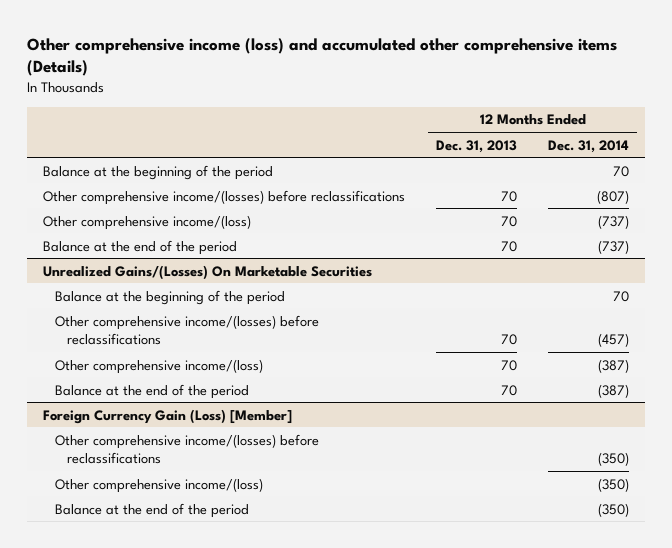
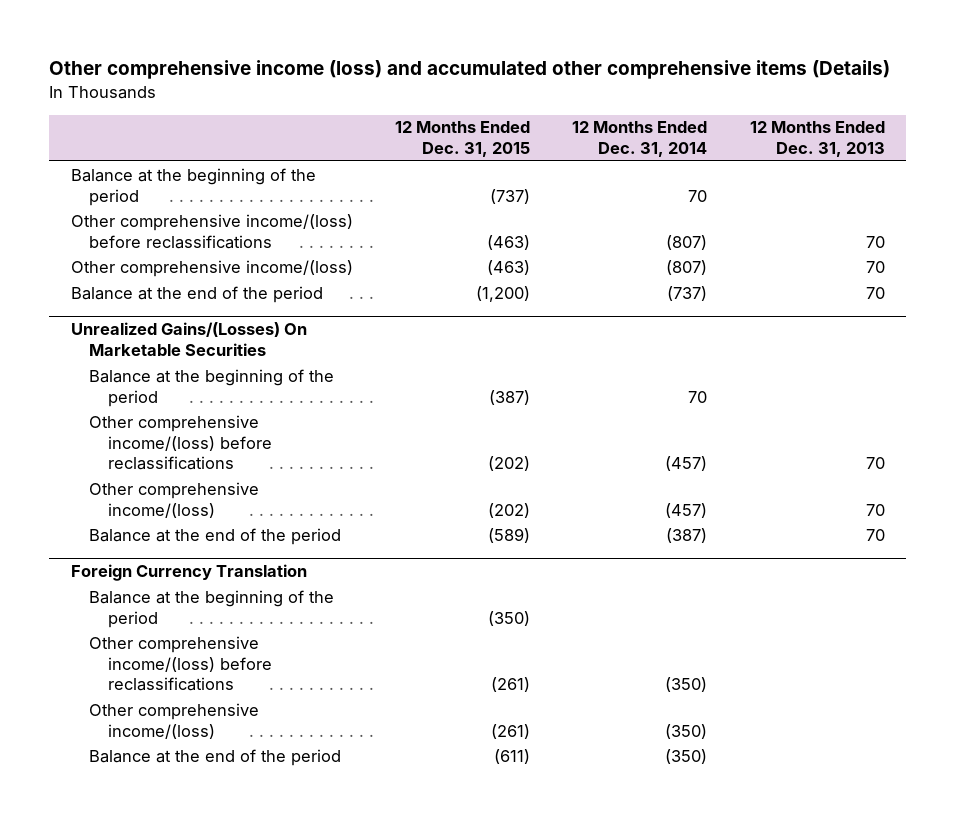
none -> [394,121,530,158] 12 Months Ended Dec. 31, 2015
[42,189,405,205] Other comprehensive income/(losses) before reclassifications -> [70,213,353,249] Other comprehensive income/(loss) before reclassifications
[598,214,630,229] (737) -> [666,259,708,275] (807)
[54,314,319,346] Other comprehensive income/(losses) before reclassifications -> [89,414,272,471] Other comprehensive income/(loss) before reclassifications
[598,358,630,373] (387) -> [665,502,708,518] (457)
[42,408,292,424] Foreign Currency Gain (Loss) [Member] -> [70,564,307,582] Foreign Currency Translation
none -> [89,589,335,628] Balance at the beginning of the period
[54,433,319,465] Other comprehensive income/(losses) before reclassifications -> [89,635,272,692] Other comprehensive income/(loss) before reclassifications

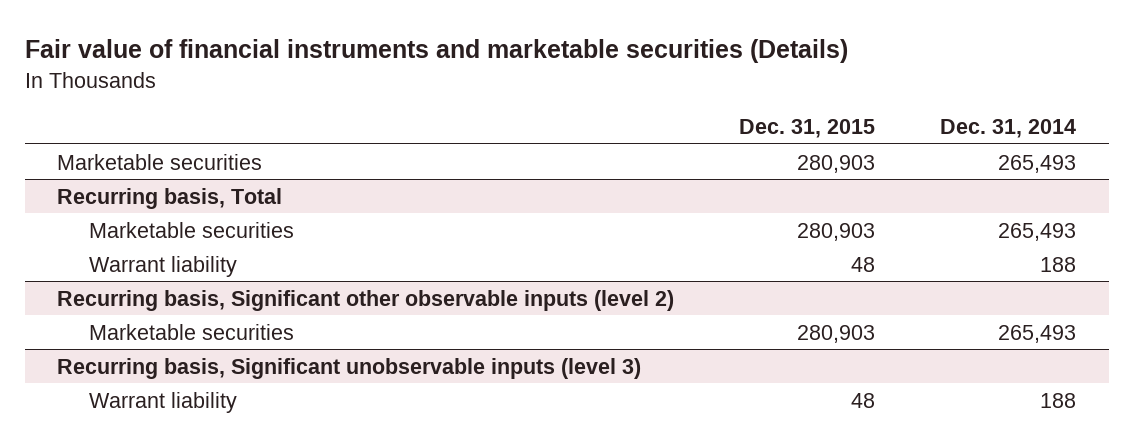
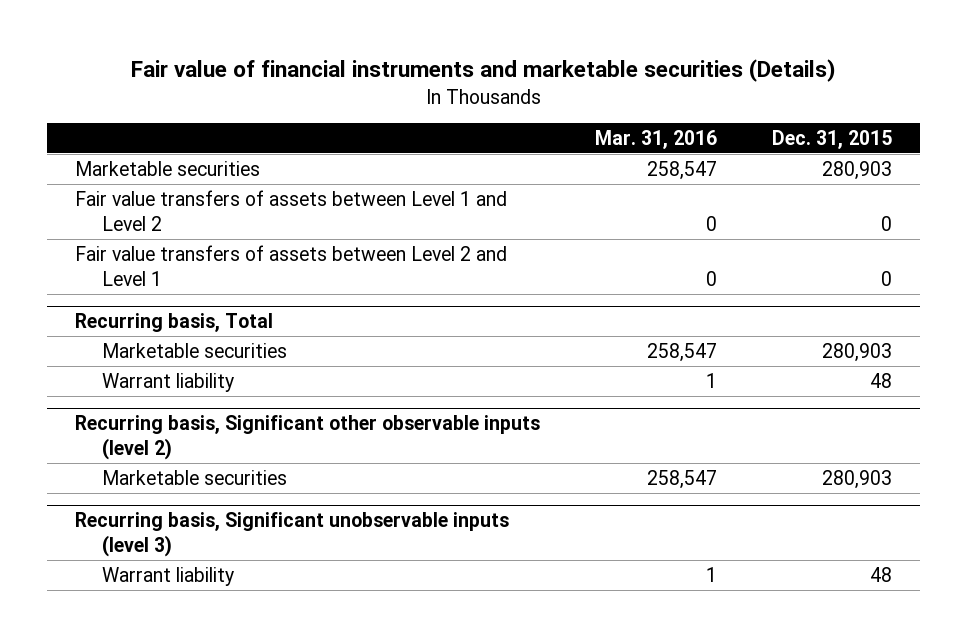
[940,119,1077,139] Dec. 31, 2014 -> none
none -> [595,129,718,149] Mar. 31, 2016
none -> [74,189,507,231] Fair value transfers of assets between Level 1 and Level 2
none -> [74,244,507,286] Fair value transfers of assets between Level 2 and Level 1

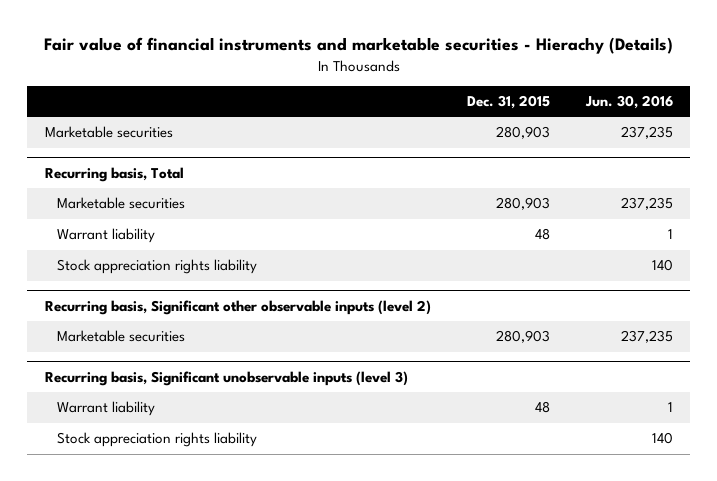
[130,59,836,83] Fair value of financial instruments and marketable securities (Details) -> [43,37,673,55] Fair value of financial instruments and marketable securities - Hierachy (Details)
[595,129,718,149] Mar. 31, 2016 -> none
none -> [584,94,673,109] Jun. 30, 2016
[74,189,507,231] Fair value transfers of assets between Level 1 and Level 2 -> none
[74,244,507,286] Fair value transfers of assets between Level 2 and Level 1 -> none
none -> [57,259,258,275] Stock appreciation rights liability
none -> [57,432,258,448] Stock appreciation rights liability

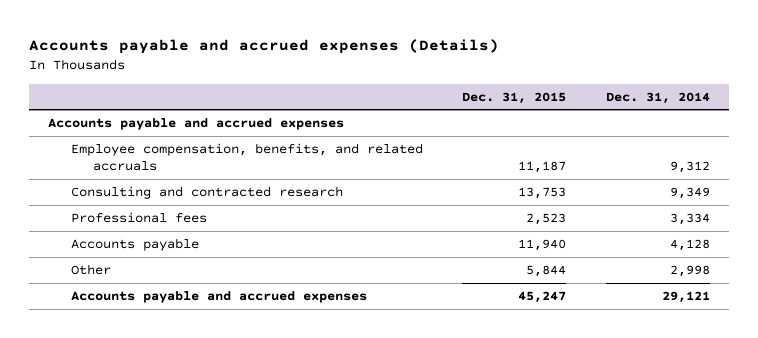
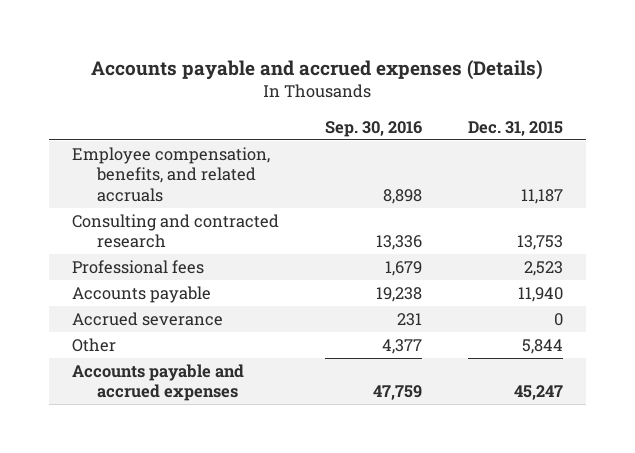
[605,91,710,104] Dec. 31, 2014 -> none
none -> [324,120,422,137] Sep. 30, 2016
[48,118,345,131] Accounts payable and accrued expenses -> none
none -> [71,311,223,326] Accrued severance

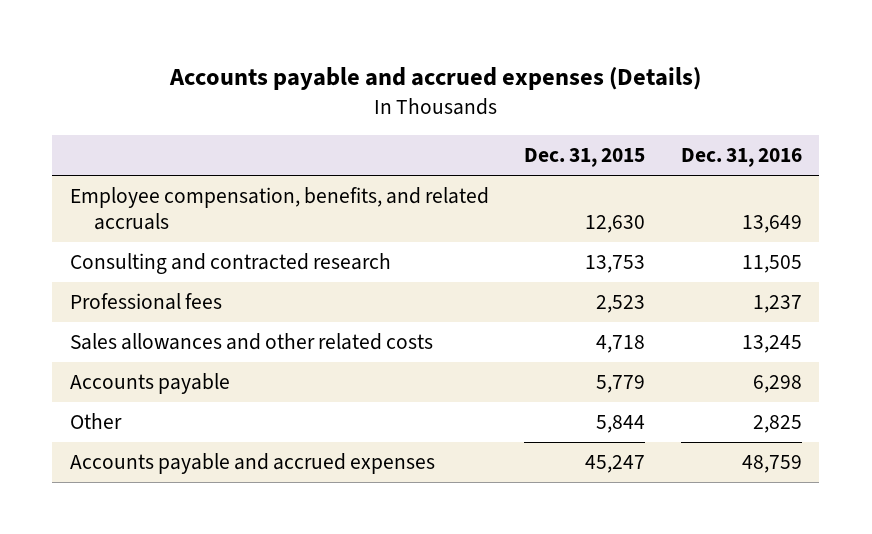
[324,120,422,137] Sep. 30, 2016 -> none
none -> [680,148,802,168] Dec. 31, 2016
[520,189,563,205] 11,187 -> [585,214,646,233] 12,630
[71,311,223,326] Accrued severance -> none
none -> [70,332,434,350] Sales allowances and other related costs
[517,286,563,302] 11,940 -> [596,374,646,393] 5,779

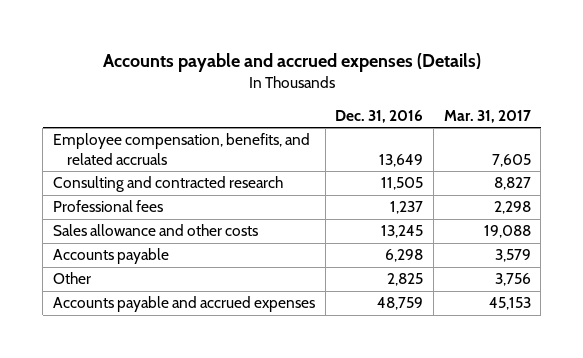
[524,148,646,168] Dec. 31, 2015 -> none
none -> [443,109,531,123] Mar. 31, 2017
[70,332,434,350] Sales allowances and other related costs -> [52,224,258,237] Sales allowance and other costs

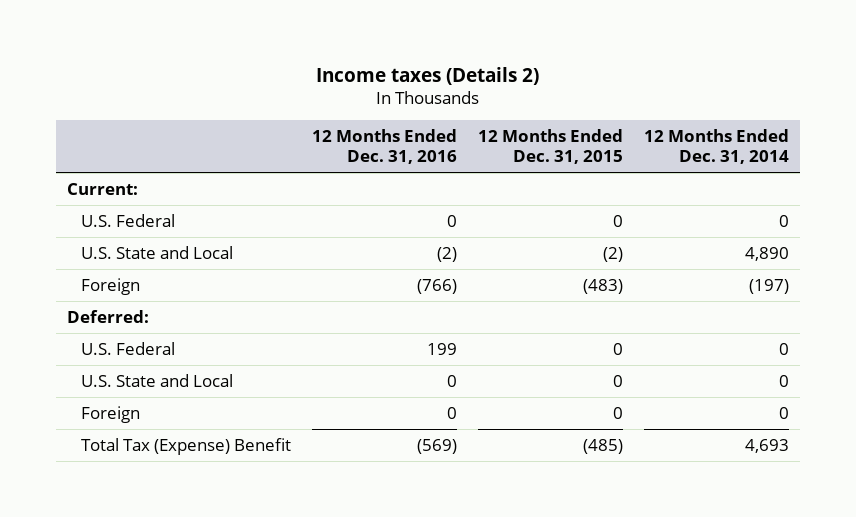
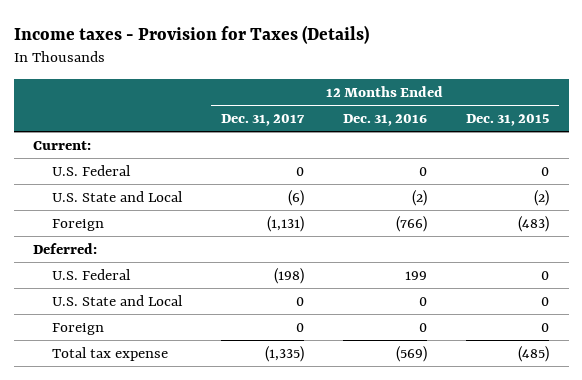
[316,66,540,85] Income taxes (Details 2) -> [13,24,369,44] Income taxes - Provision for Taxes (Details)
[644,128,790,165] 12 Months Ended Dec. 31, 2014 -> none
none -> [220,113,305,126] Dec. 31, 2017
[80,437,291,455] Total Tax (Expense) Benefit -> [51,346,168,361] Total tax expense

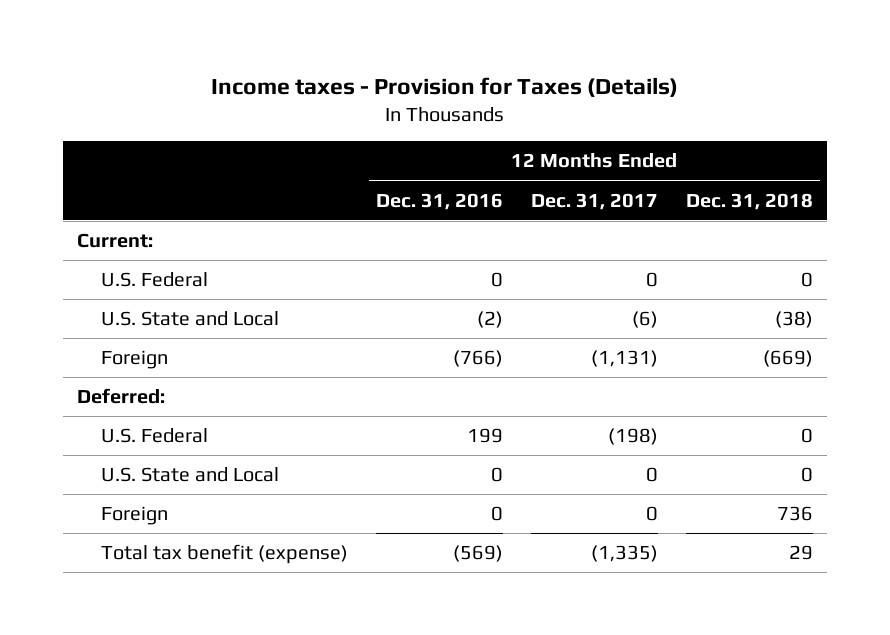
[466,113,550,126] Dec. 31, 2015 -> none
none -> [685,192,813,210] Dec. 31, 2018
[51,346,168,361] Total tax expense -> [100,544,348,565] Total tax benefit (expense)

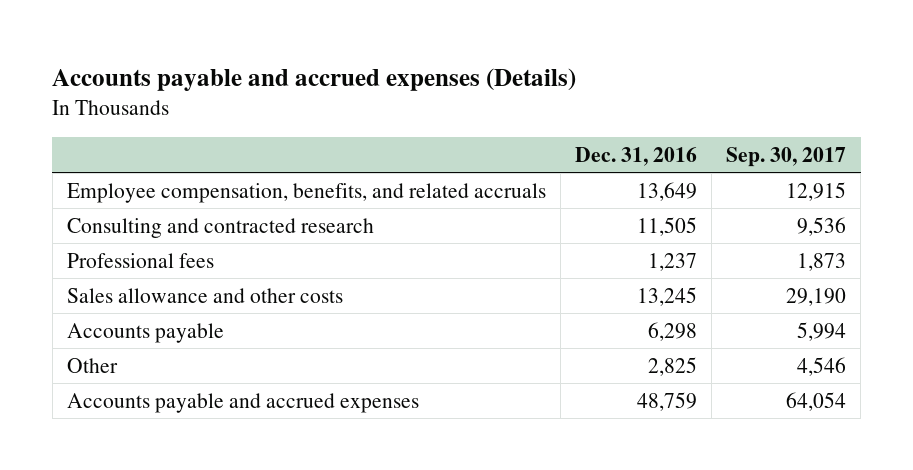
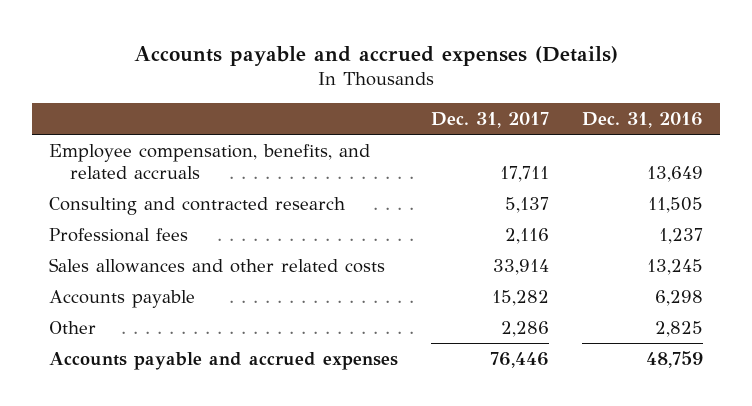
[726,146,847,167] Sep. 30, 2017 -> none
none -> [431,112,550,129] Dec. 31, 2017
[67,287,344,303] Sales allowance and other costs -> [48,257,385,273] Sales allowances and other related costs

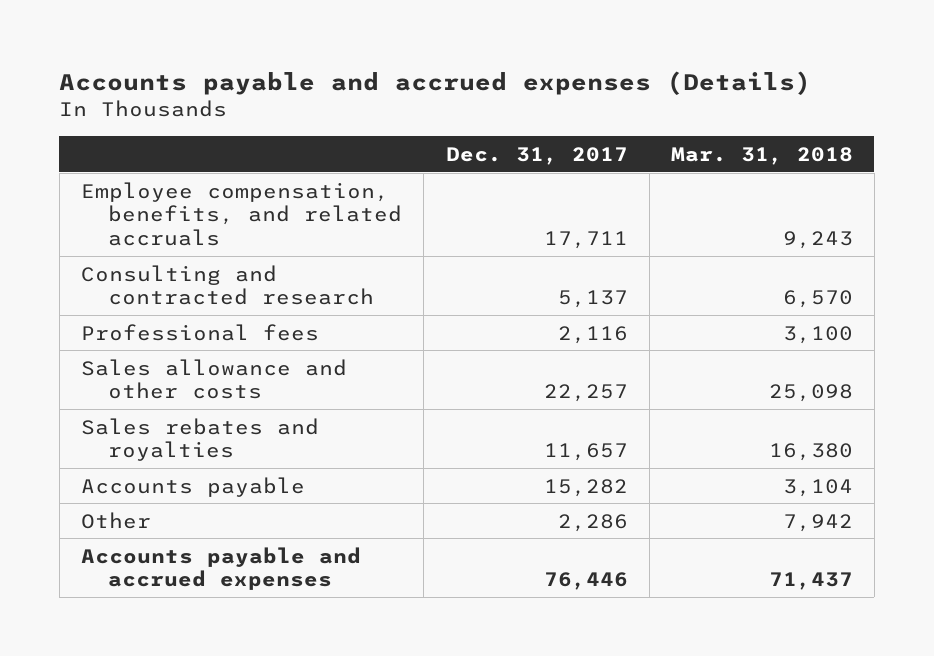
[582,112,704,129] Dec. 31, 2016 -> none
none -> [670,146,853,165] Mar. 31, 2018
[48,257,385,273] Sales allowances and other related costs -> [80,358,347,400] Sales allowance and other costs
[493,258,550,275] 33,914 -> [543,384,628,403] 22,257
none -> [80,417,319,462] Sales rebates and royalties

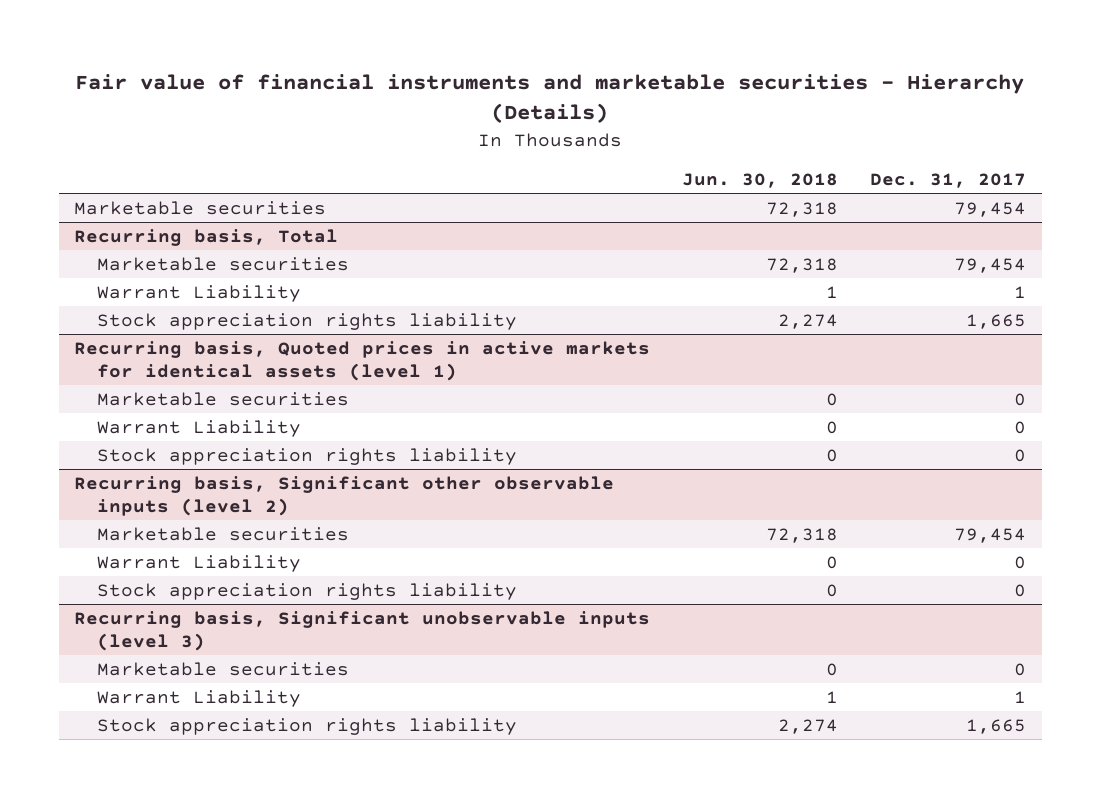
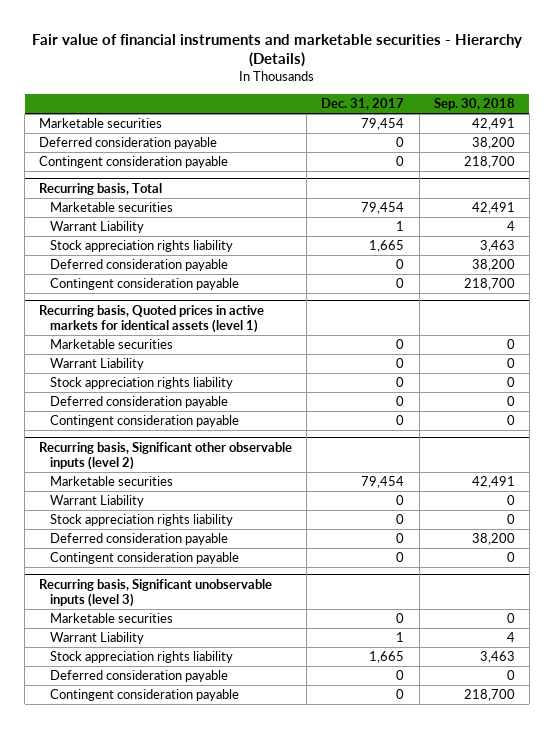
[682,173,839,189] Jun. 30, 2018 -> none
none -> [433,98,515,111] Sep. 30, 2018
none -> [39,137,218,150] Deferred consideration payable
none -> [39,156,229,169] Contingent consideration payable
none -> [49,259,228,272] Deferred consideration payable
none -> [49,278,239,291] Contingent consideration payable
none -> [49,396,228,409] Deferred consideration payable
none -> [49,415,239,428] Contingent consideration payable
none -> [49,533,228,546] Deferred consideration payable
none -> [49,552,239,565] Contingent consideration payable
none -> [49,670,228,683] Deferred consideration payable
none -> [49,689,239,702] Contingent consideration payable

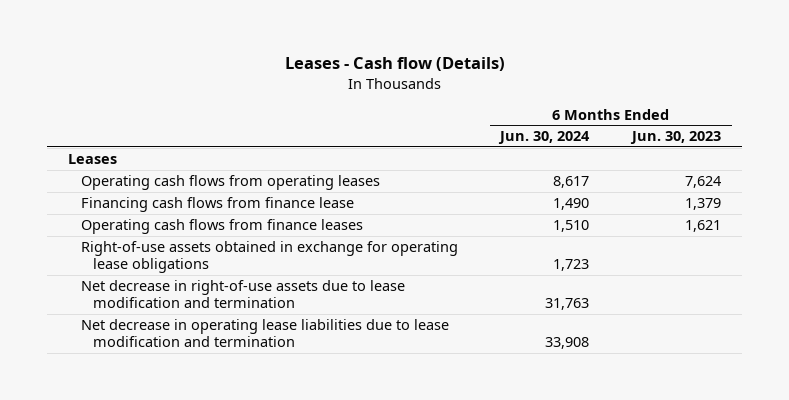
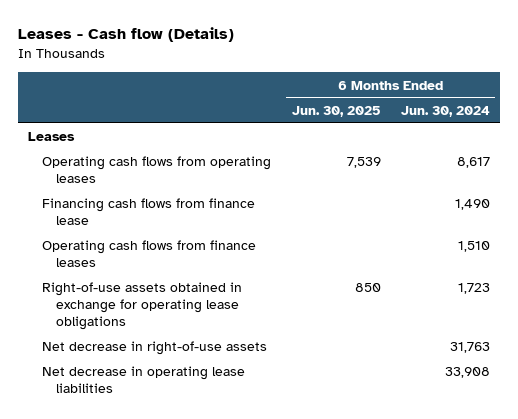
[629,131,721,145] Jun. 30, 2023 -> none
none -> [291,105,381,117] Jun. 30, 2025
[80,280,405,309] Net decrease in right-of-use assets due to lease modification and termination -> [41,341,267,356] Net decrease in right-of-use assets
[80,319,449,348] Net decrease in operating lease liabilities due to lease modification and termination -> [41,366,245,394] Net decrease in operating lease liabilities

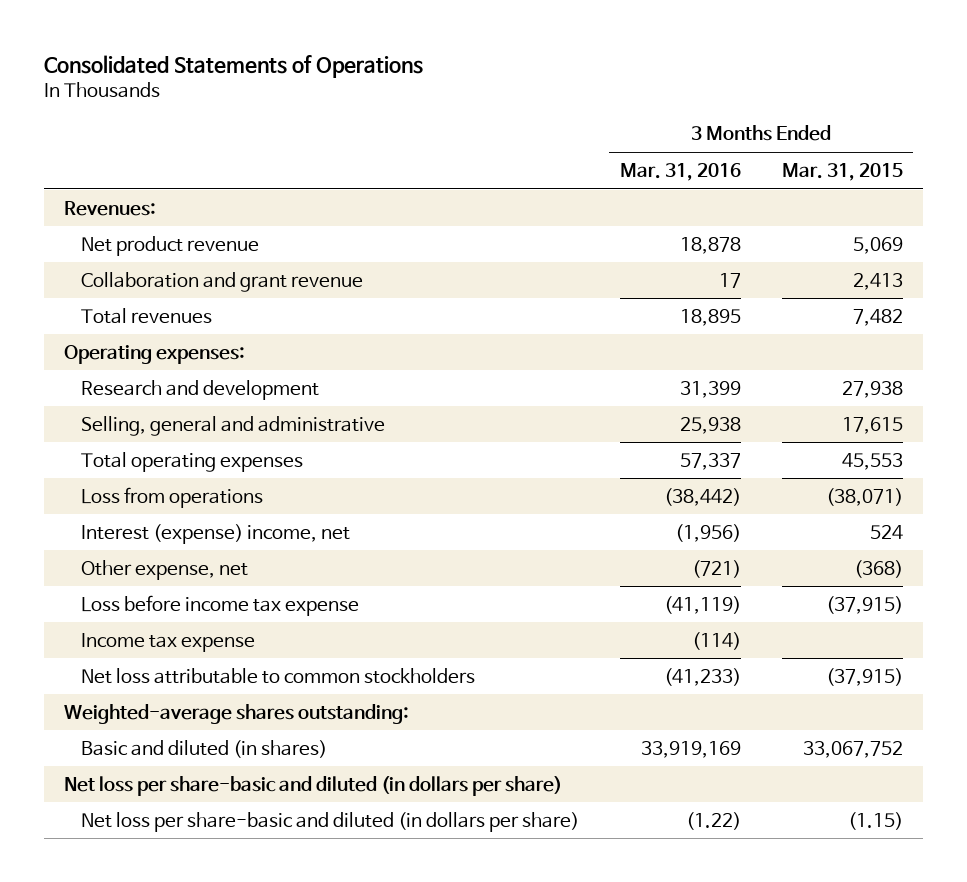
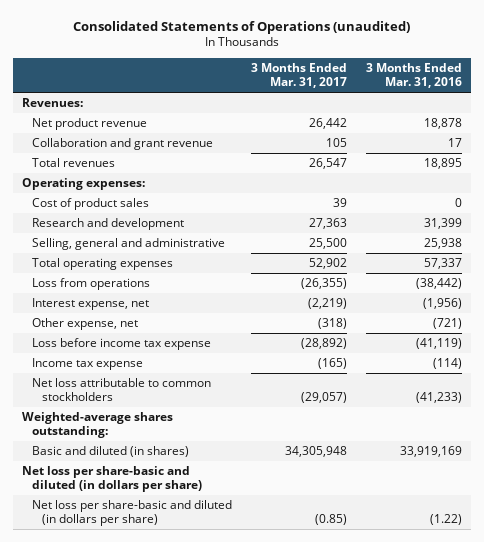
[43,55,423,79] Consolidated Statements of Operations -> [73,20,411,34] Consolidated Statements of Operations (unaudited)
[781,162,903,181] Mar. 31, 2015 -> none
none -> [250,63,347,89] 3 Months Ended Mar. 31, 2017
none -> [31,198,149,211] Cost of product sales
[80,523,350,544] Interest (expense) income, net -> [31,298,149,311] Interest expense, net

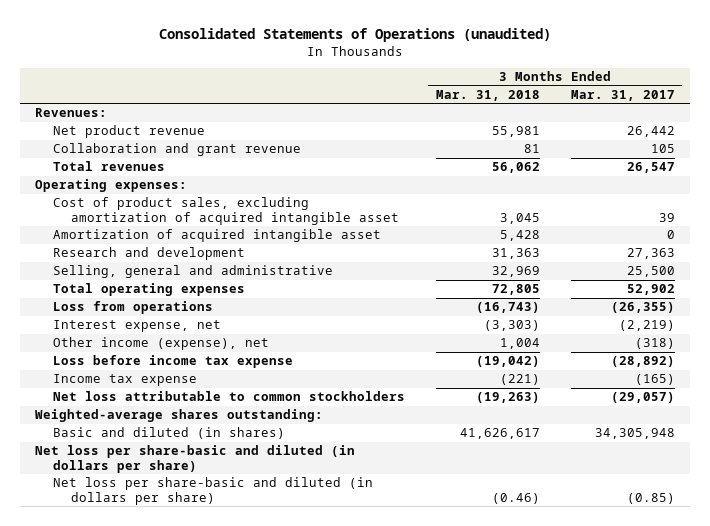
[365,63,462,89] 3 Months Ended Mar. 31, 2016 -> none
none -> [435,89,540,101] Mar. 31, 2018
[31,198,149,211] Cost of product sales -> [52,197,399,225] Cost of product sales, excluding amortization of acquired intangible asset
none -> [52,229,381,243] Amortization of acquired intangible asset
[31,318,138,331] Other expense, net -> [52,337,269,351] Other income (expense), net

